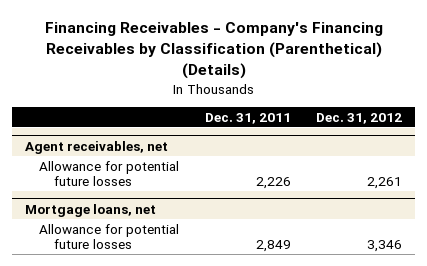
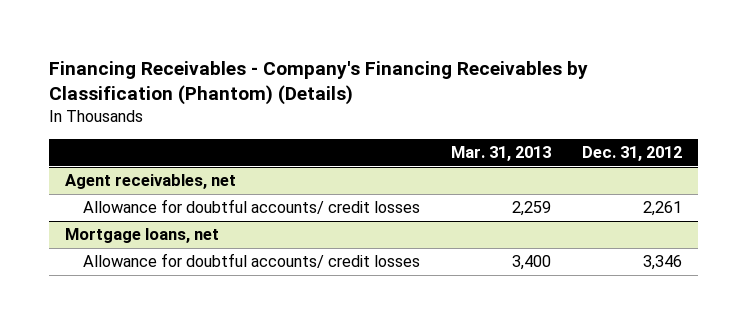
[44,22,383,80] Financing Receivables - Company's Financing Receivables by Classification (Parenthetical) (Details) -> [49,60,589,106] Financing Receivables - Company's Financing Receivables by Classification (Phantom) (Details)
[204,112,291,124] Dec. 31, 2011 -> none
none -> [451,145,552,161] Mar. 31, 2013
[39,160,180,187] Allowance for potential future losses -> [82,199,420,215] Allowance for doubtful accounts/ credit losses
[39,223,180,250] Allowance for potential future losses -> [82,253,420,269] Allowance for doubtful accounts/ credit losses

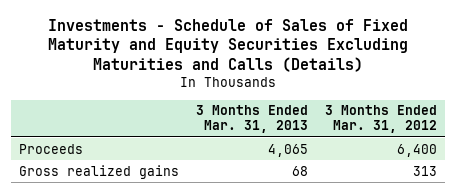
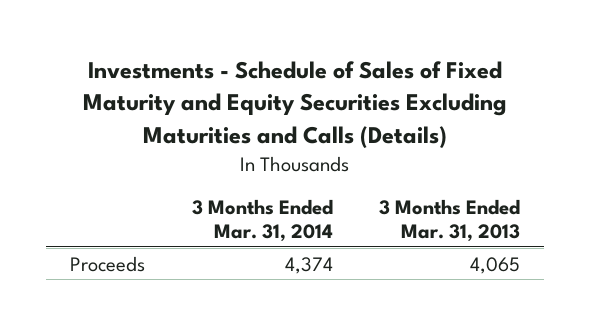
[324,105,437,134] 3 Months Ended Mar. 31, 2012 -> none
none -> [191,198,333,242] 3 Months Ended Mar. 31, 2014
[19,164,180,179] Gross realized gains -> none

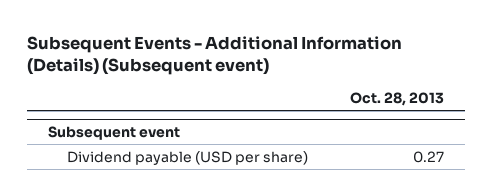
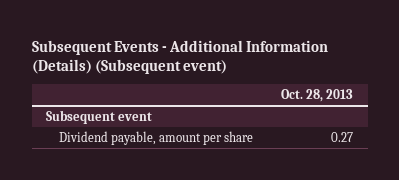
[67,150,309,165] Dividend payable (USD per share) -> [58,130,253,145] Dividend payable, amount per share

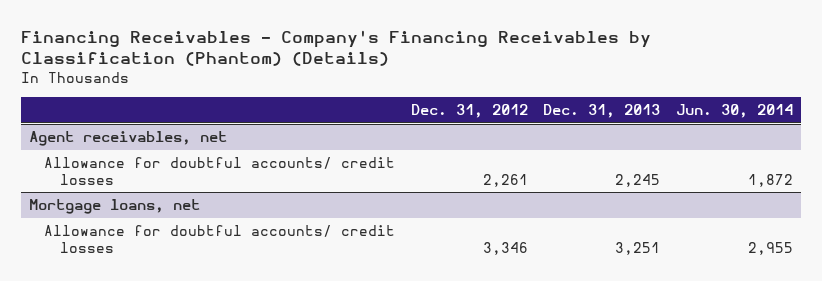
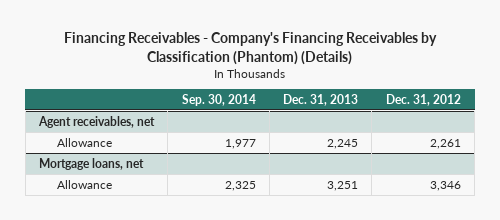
[675,104,793,119] Jun. 30, 2014 -> none
none -> [181,93,256,106] Sep. 30, 2014
[44,157,396,185] Allowance for doubtful accounts/ credit losses -> [56,137,112,147] Allowance
[44,225,396,253] Allowance for doubtful accounts/ credit losses -> [56,179,112,189] Allowance

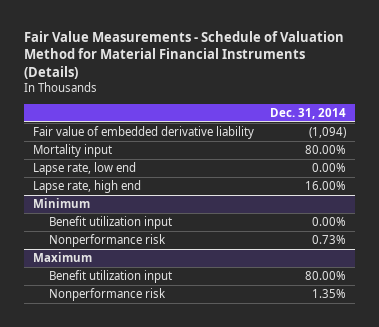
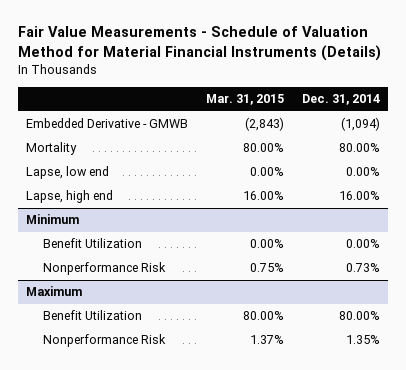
none -> [205,94,284,106] Mar. 31, 2015
[32,125,254,139] Fair value of embedded derivative liability -> [26,118,189,129] Embedded Derivative - GMWB
[32,143,112,157] Mortality input -> [26,142,78,156] Mortality
[32,161,136,175] Lapse rate, low end -> [26,166,110,180] Lapse, low end
[32,179,141,193] Lapse rate, high end -> [26,190,114,204] Lapse, high end
[48,215,172,229] Benefit utilization input -> [43,238,143,249] Benefit Utilization
[48,233,166,247] Nonperformance risk -> [43,262,167,276] Nonperformance Risk
[48,269,172,283] Benefit utilization input -> [43,310,143,321] Benefit Utilization
[48,287,166,301] Nonperformance risk -> [43,334,167,348] Nonperformance Risk

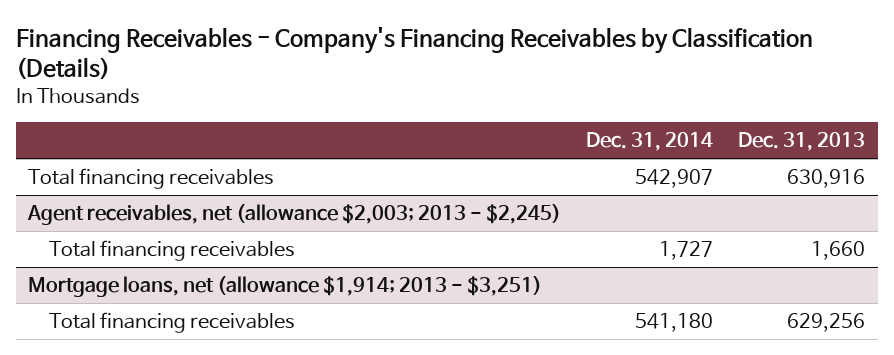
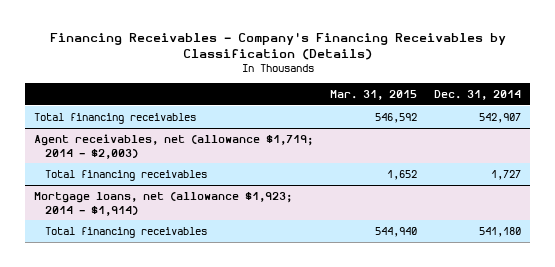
[738,132,866,152] Dec. 31, 2013 -> none
none -> [330,90,418,101] Mar. 31, 2015
[27,204,562,226] Agent receivables, net (allowance $2,003; 2013 - $2,245) -> [33,133,313,159] Agent receivables, net (allowance $1,719; 2014 - $2,003)
[28,276,543,298] Mortgage loans, net (allowance $1,914; 2013 - $3,251) -> [33,191,292,216] Mortgage loans, net (allowance $1,923; 2014 - $1,914)

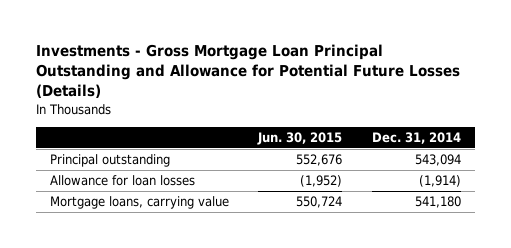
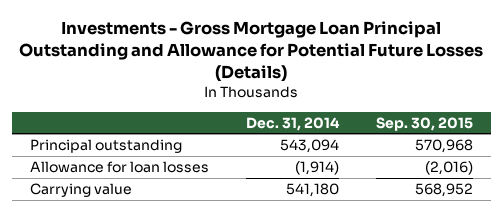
[257,132,343,146] Jun. 30, 2015 -> none
none -> [375,116,473,131] Sep. 30, 2015
[50,196,230,210] Mortgage loans, carrying value -> [30,183,133,198] Carrying value

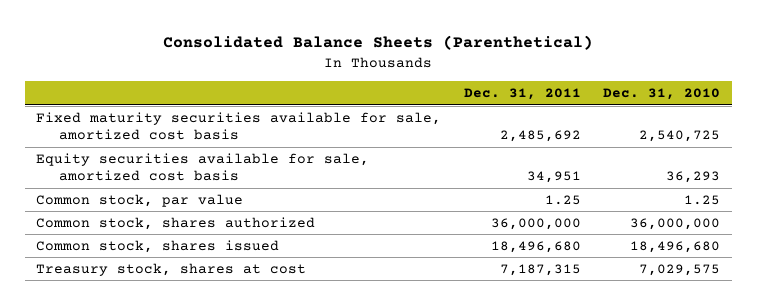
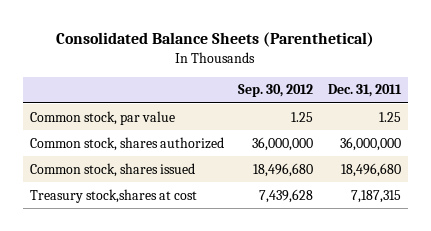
[603,88,721,101] Dec. 31, 2010 -> none
none -> [238,84,314,98] Sep. 30, 2012
[36,111,442,141] Fixed maturity securities available for sale, amortized cost basis -> none
[36,152,370,182] Equity securities available for sale, amortized cost basis -> none
[36,262,307,276] Treasury stock, shares at cost -> [30,188,198,203] Treasury stock,shares at cost

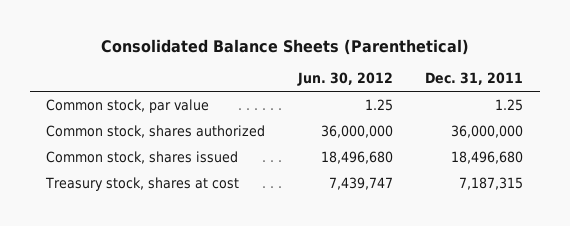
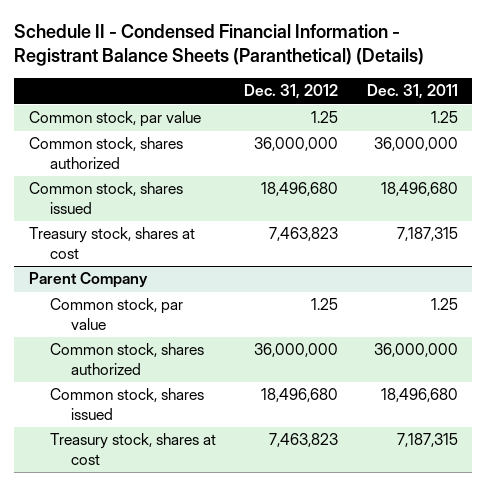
[100,38,469,55] Consolidated Balance Sheets (Parenthetical) -> [14,24,425,67] Schedule II - Condensed Financial Information - Registrant Balance Sheets (Paranthetical) (Details)
[296,72,393,87] Jun. 30, 2012 -> none
none -> [244,84,339,100] Dec. 31, 2012
none -> [28,272,148,289] Parent Company
none -> [49,298,183,330] Common stock, par value
none -> [49,343,204,375] Common stock, shares authorized
none -> [49,388,204,420] Common stock, shares issued
none -> [49,433,216,465] Treasury stock, shares at cost

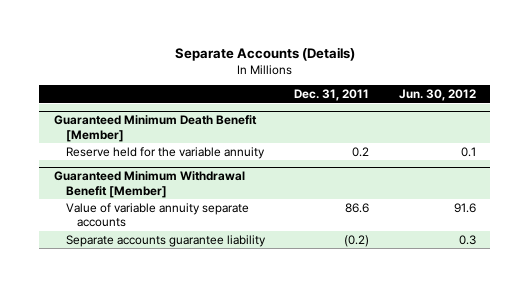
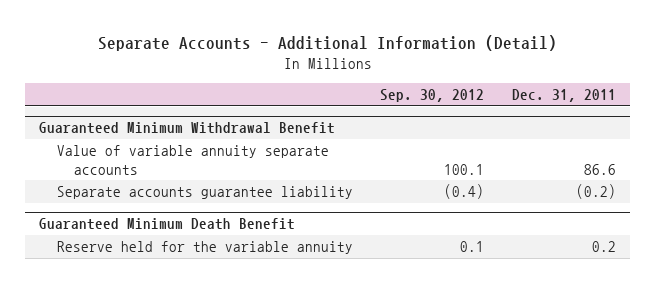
[174,46,355,61] Separate Accounts (Details) -> [97,35,557,52] Separate Accounts - Additional Information (Detail)
[398,89,476,102] Jun. 30, 2012 -> none
none -> [380,89,485,103] Sep. 30, 2012
[54,115,258,142] Guaranteed Minimum Death Benefit [Member] -> none
[65,146,265,159] Reserve held for the variable annuity -> none
[54,171,246,198] Guaranteed Minimum Withdrawal Benefit [Member] -> [39,122,336,135] Guaranteed Minimum Withdrawal Benefit
none -> [39,218,296,231] Guaranteed Minimum Death Benefit
none -> [56,241,353,255] Reserve held for the variable annuity

